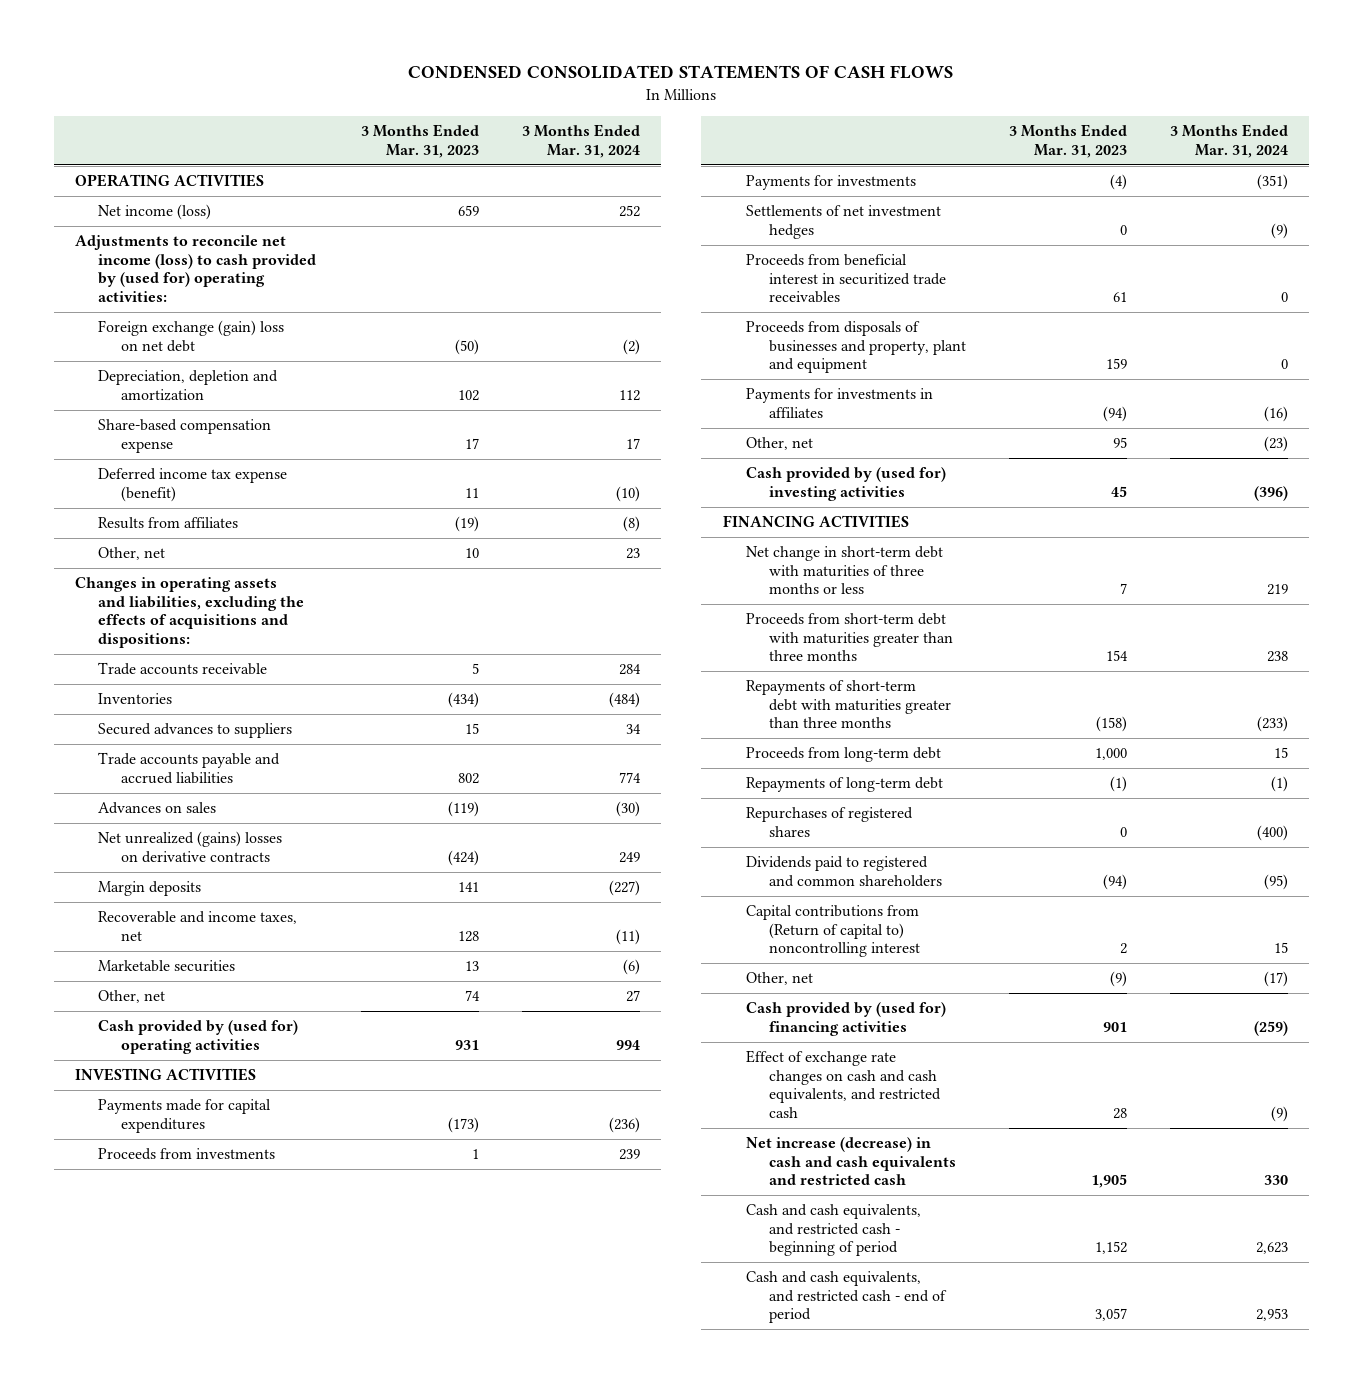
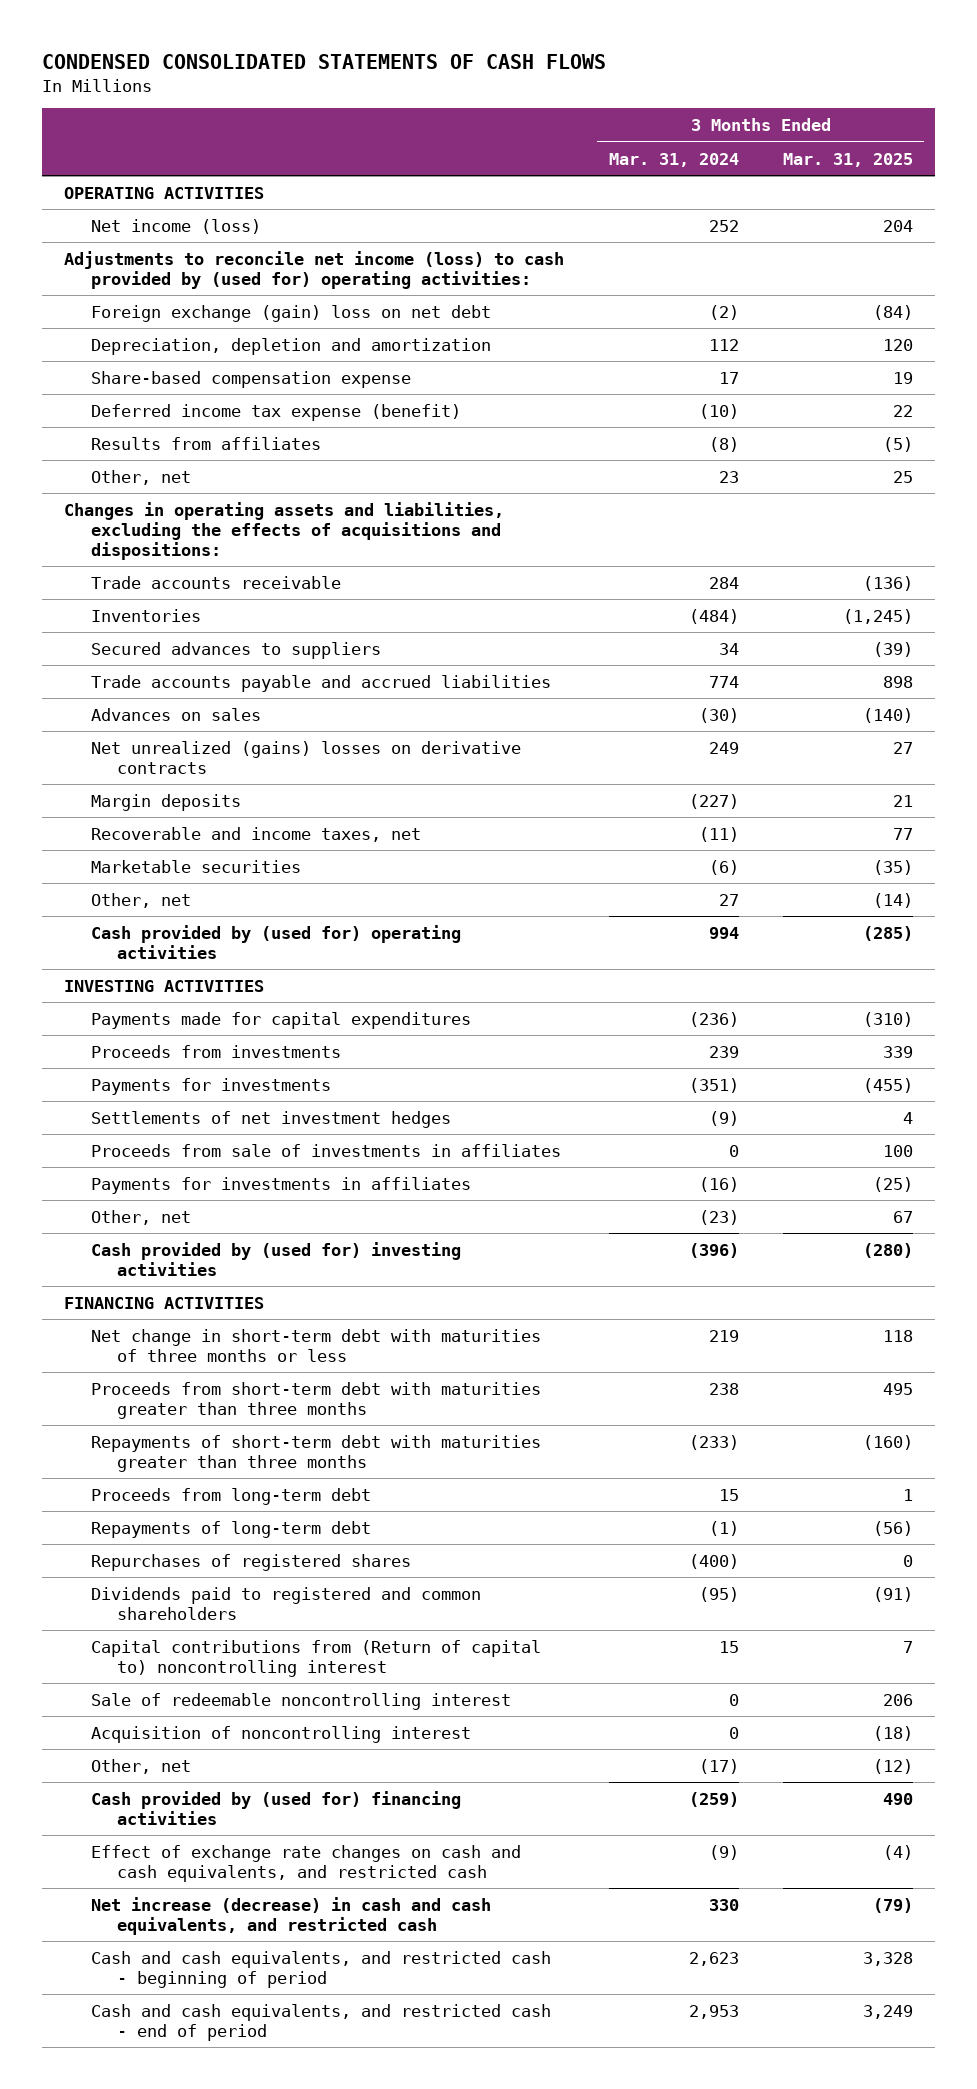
[360,124,479,158] 3 Months Ended Mar. 31, 2023 -> none
none -> [782,152,913,167] Mar. 31, 2025
[745,254,946,304] Proceeds from beneficial interest in securitized trade receivables -> none
[745,321,966,374] Proceeds from disposals of businesses and property, plant and equipment -> none
none -> [90,1143,561,1157] Proceeds from sale of investments in affiliates
none -> [90,1692,511,1710] Sale of redeemable noncontrolling interest
none -> [90,1725,471,1743] Acquisition of noncontrolling interest
[745,1137,956,1186] Net increase (decrease) in cash and cash equivalents and restricted cash -> [90,1896,491,1935] Net increase (decrease) in cash and cash equivalents, and restricted cash

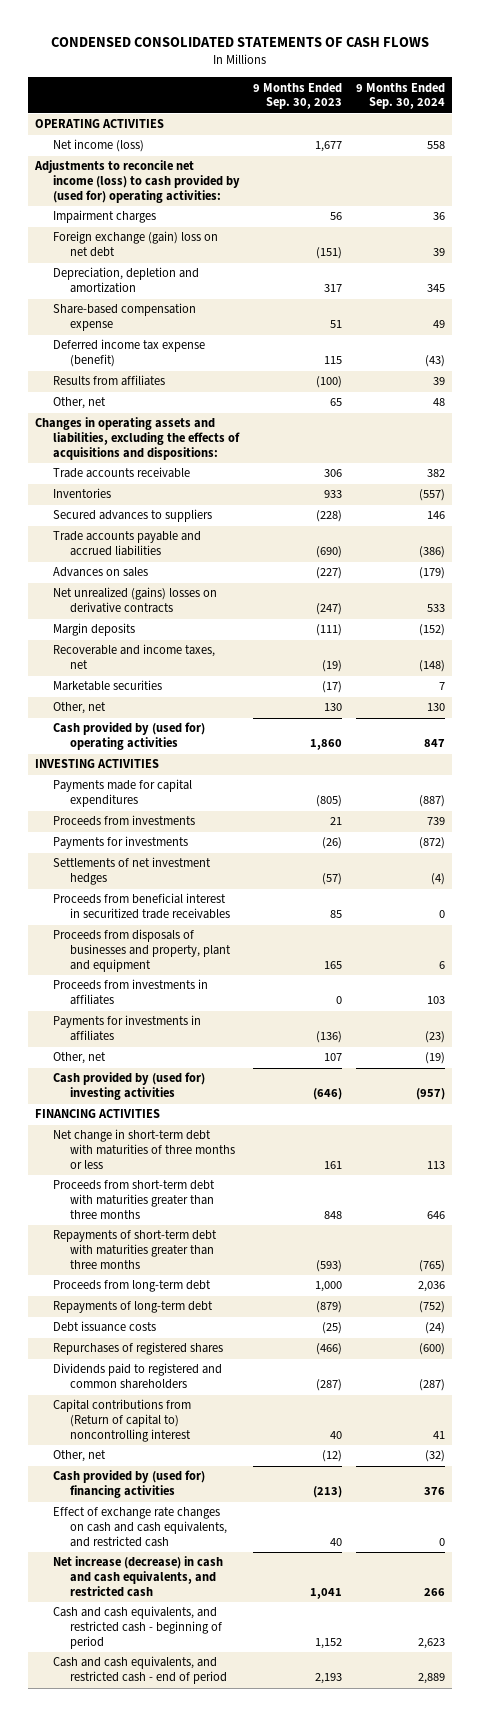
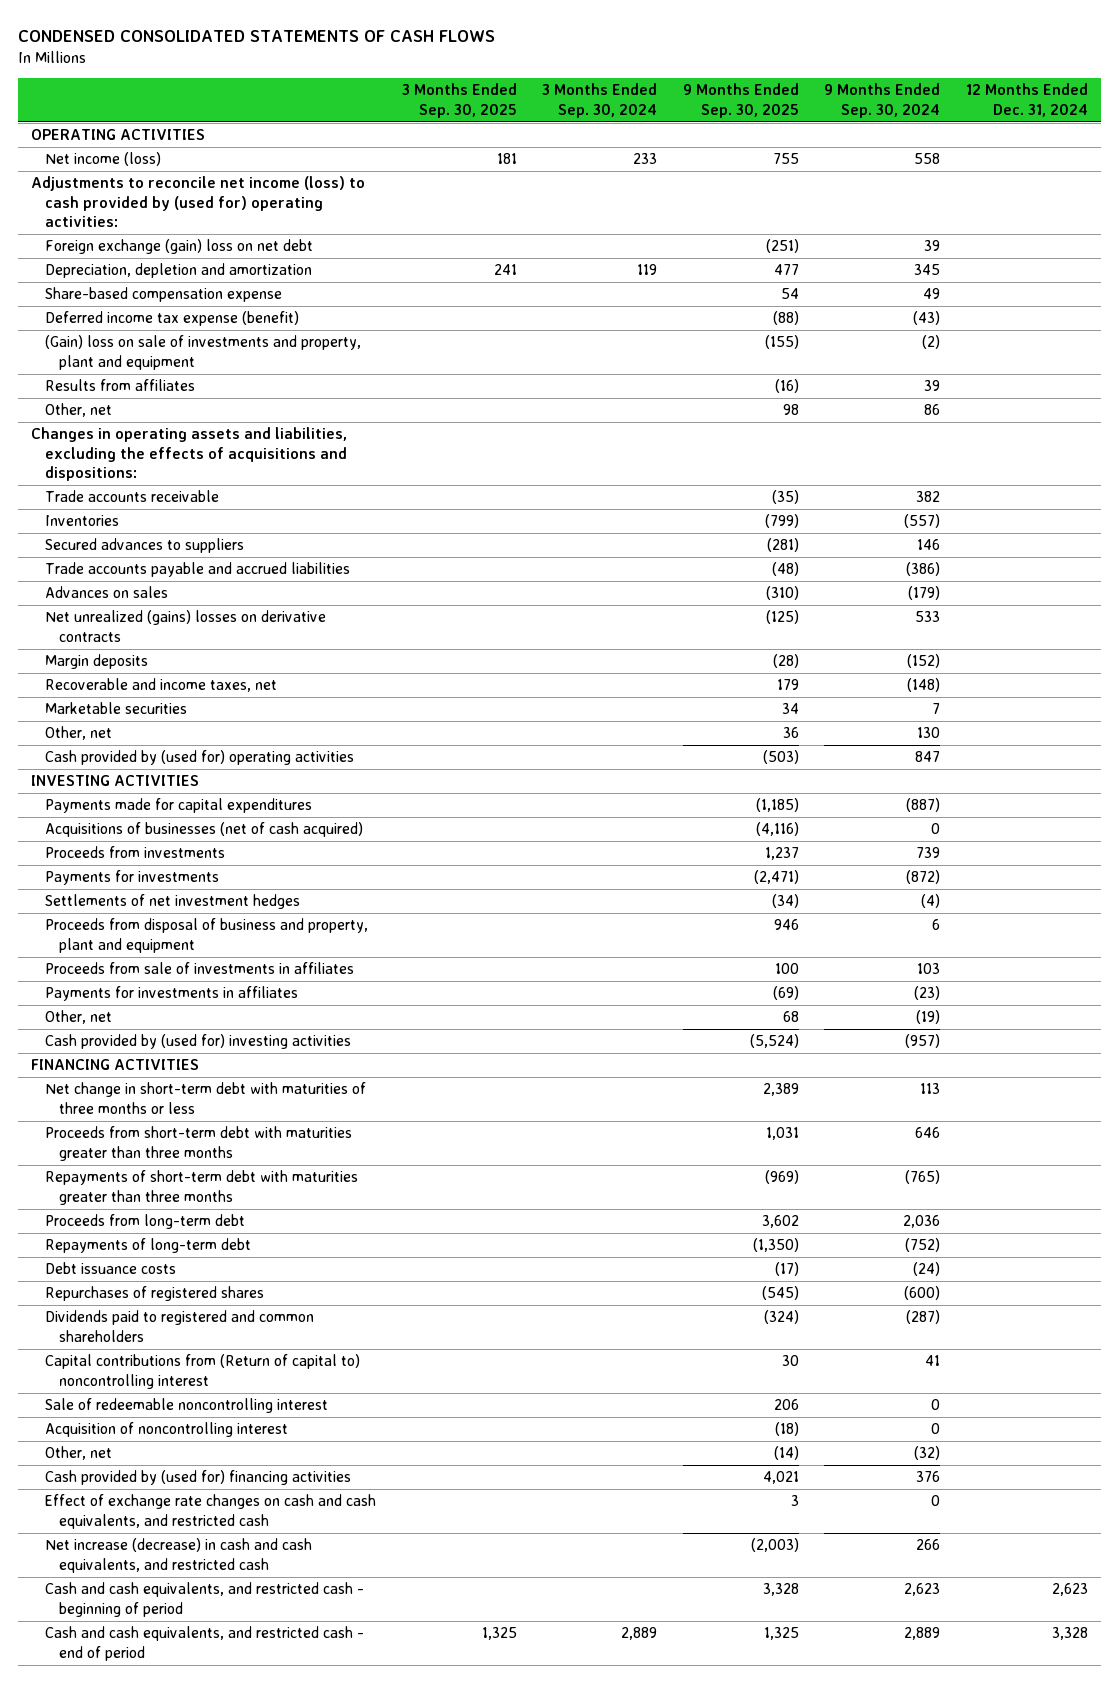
[253,82,343,110] 9 Months Ended Sep. 30, 2023 -> none
none -> [401,83,517,118] 3 Months Ended Sep. 30, 2025
none -> [542,83,658,118] 3 Months Ended Sep. 30, 2024
none -> [682,83,799,118] 9 Months Ended Sep. 30, 2025
none -> [966,83,1089,117] 12 Months Ended Dec. 31, 2024
[52,210,156,224] Impairment charges -> none
none -> [45,335,362,370] (Gain) loss on sale of investments and property, plant and equipment
[432,398,445,407] 48 -> [924,404,941,416] 86
none -> [45,822,364,838] Acquisitions of businesses (net of cash acquired)
[52,893,231,920] Proceeds from beneficial interest in securitized trade receivables -> none
[52,929,232,973] Proceeds from disposals of businesses and property, plant and equipment -> [45,918,369,953] Proceeds from disposal of business and property, plant and equipment
[52,979,208,1006] Proceeds from investments in affiliates -> [45,962,355,975] Proceeds from sale of investments in affiliates
none -> [45,1398,329,1414] Sale of redeemable noncontrolling interest
none -> [45,1422,289,1438] Acquisition of noncontrolling interest

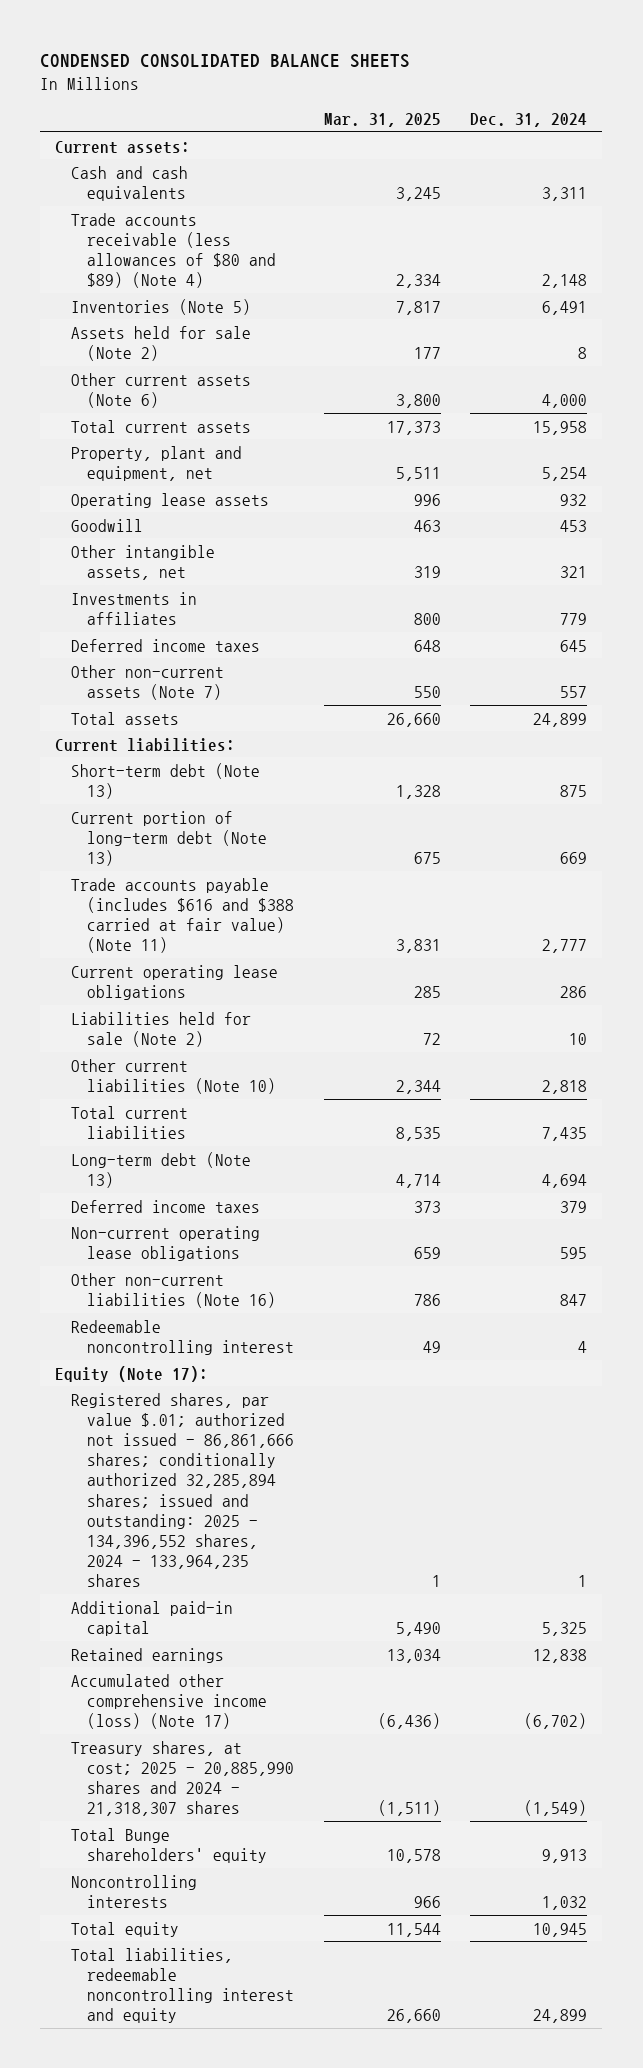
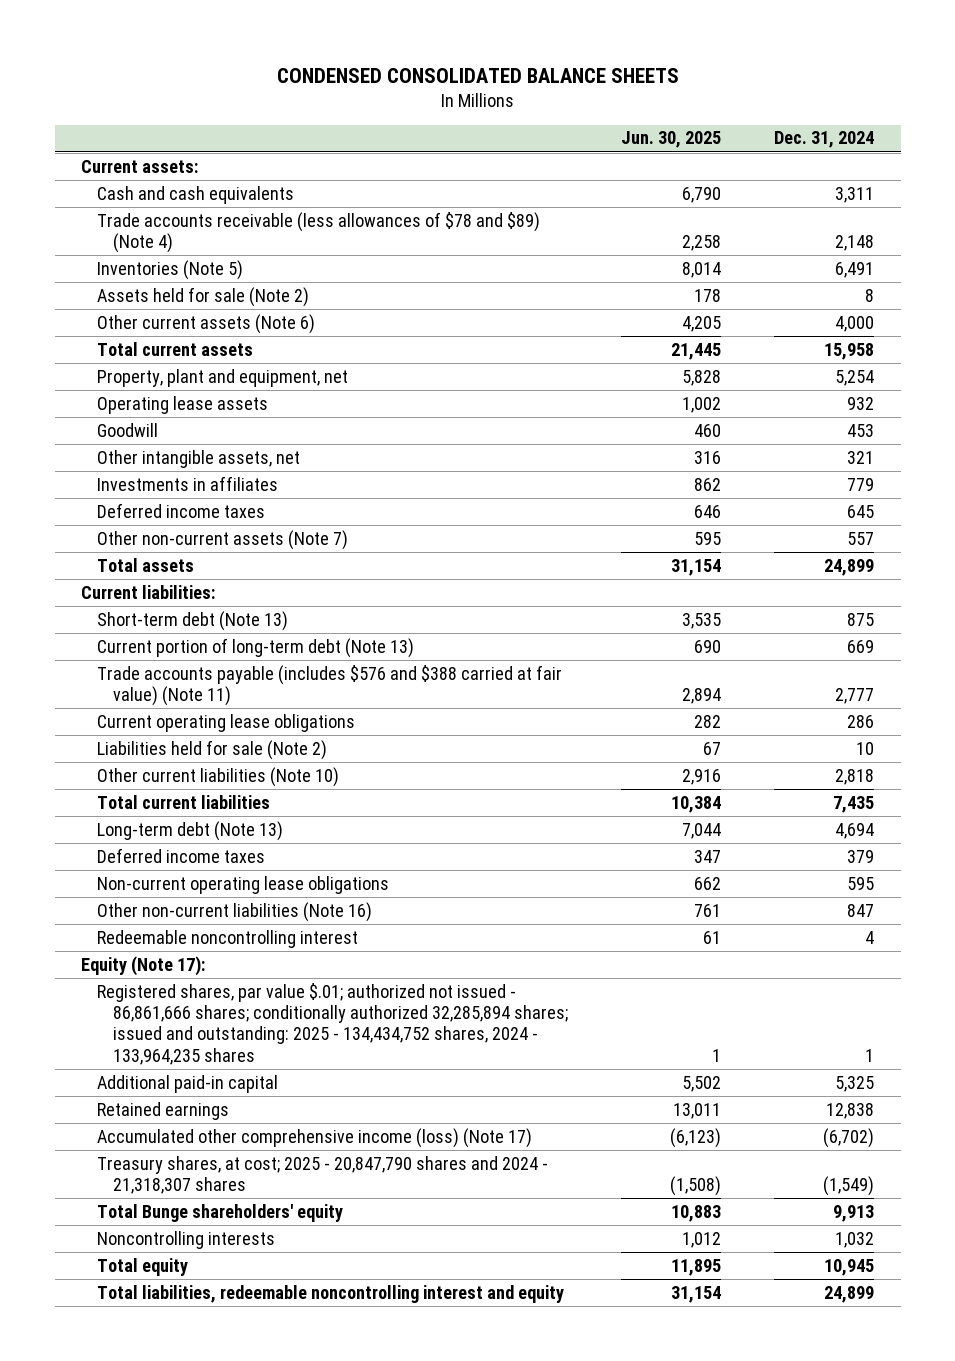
[323,112,441,127] Mar. 31, 2025 -> none
none -> [621,131,722,149] Jun. 30, 2025
[71,212,277,289] Trade accounts receivable (less allowances of $80 and $89) (Note 4) -> [97,211,541,254] Trade accounts receivable (less allowances of $78 and $89) (Note 4)
[71,877,295,954] Trade accounts payable (includes $616 and $388 carried at fair value) (Note 11) -> [97,664,563,707] Trade accounts payable (includes $576 and $388 carried at fair value) (Note 11)
[71,1392,295,1588] Registered shares, par value $.01; authorized not issued - 86,861,666 shares; conditionally authorized 32,285,894 shares; issued and outstanding: 2025 - 134,396,552 shares, 2024 - 133,964,235 shares -> [97,982,569,1065] Registered shares, par value $.01; authorized not issued - 86,861,666 shares; conditionally authorized 32,285,894 shares; issued and outstanding: 2025 - 134,434,752 shares, 2024 - 133,964,235 shares
[71,1740,295,1817] Treasury shares, at cost; 2025 - 20,885,990 shares and 2024 - 21,318,307 shares -> [97,1155,549,1195] Treasury shares, at cost; 2025 - 20,847,790 shares and 2024 - 21,318,307 shares

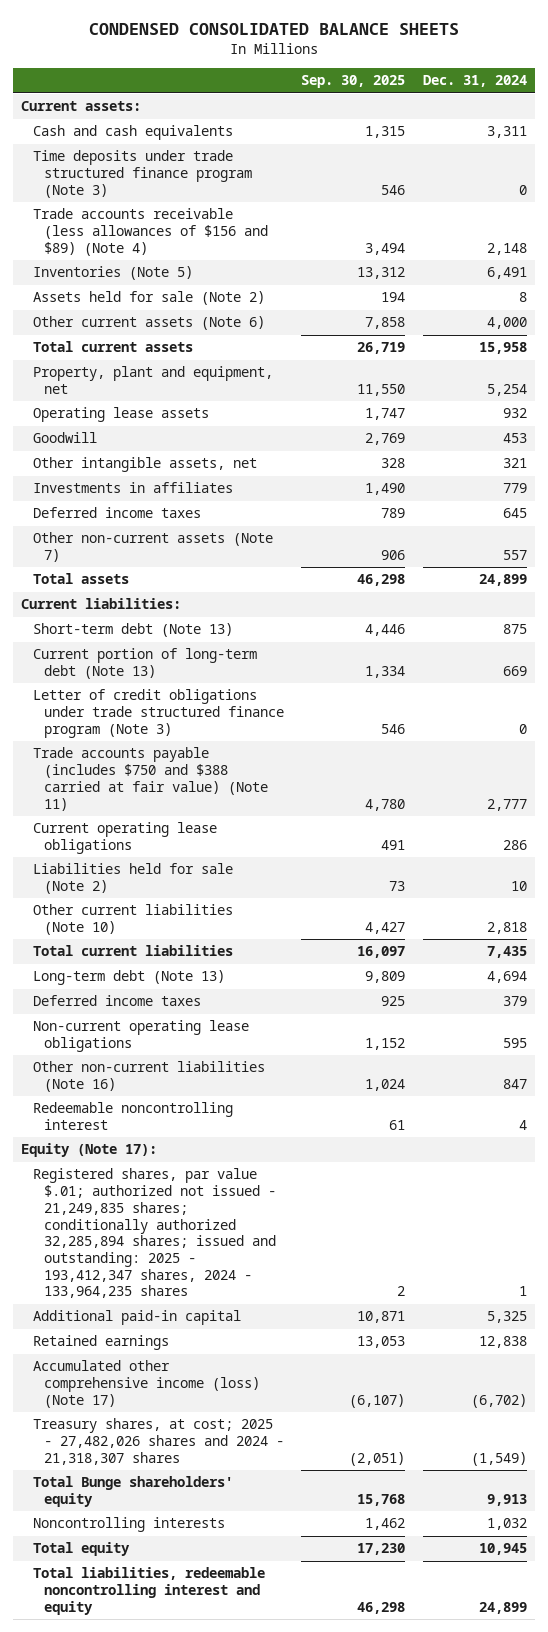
[621,131,722,149] Jun. 30, 2025 -> none
none -> [301,75,406,89] Sep. 30, 2025
none -> [32,150,253,198] Time deposits under trade structured finance program (Note 3)
[97,211,541,254] Trade accounts receivable (less allowances of $78 and $89) (Note 4) -> [32,208,269,256] Trade accounts receivable (less allowances of $156 and $89) (Note 4)
none -> [32,689,285,738] Letter of credit obligations under trade structured finance program (Note 3)
[97,664,563,707] Trade accounts payable (includes $576 and $388 carried at fair value) (Note 11) -> [32,747,269,811] Trade accounts payable (includes $750 and $388 carried at fair value) (Note 11)
[97,982,569,1065] Registered shares, par value $.01; authorized not issued - 86,861,666 shares; conditionally authorized 32,285,894 shares; issued and outstanding: 2025 - 134,434,752 shares, 2024 - 133,964,235 shares -> [32,1168,277,1299] Registered shares, par value $.01; authorized not issued - 21,249,835 shares; conditionally authorized 32,285,894 shares; issued and outstanding: 2025 - 193,412,347 shares, 2024 - 133,964,235 shares
[97,1155,549,1195] Treasury shares, at cost; 2025 - 20,847,790 shares and 2024 - 21,318,307 shares -> [32,1418,285,1465] Treasury shares, at cost; 2025 - 27,482,026 shares and 2024 - 21,318,307 shares

